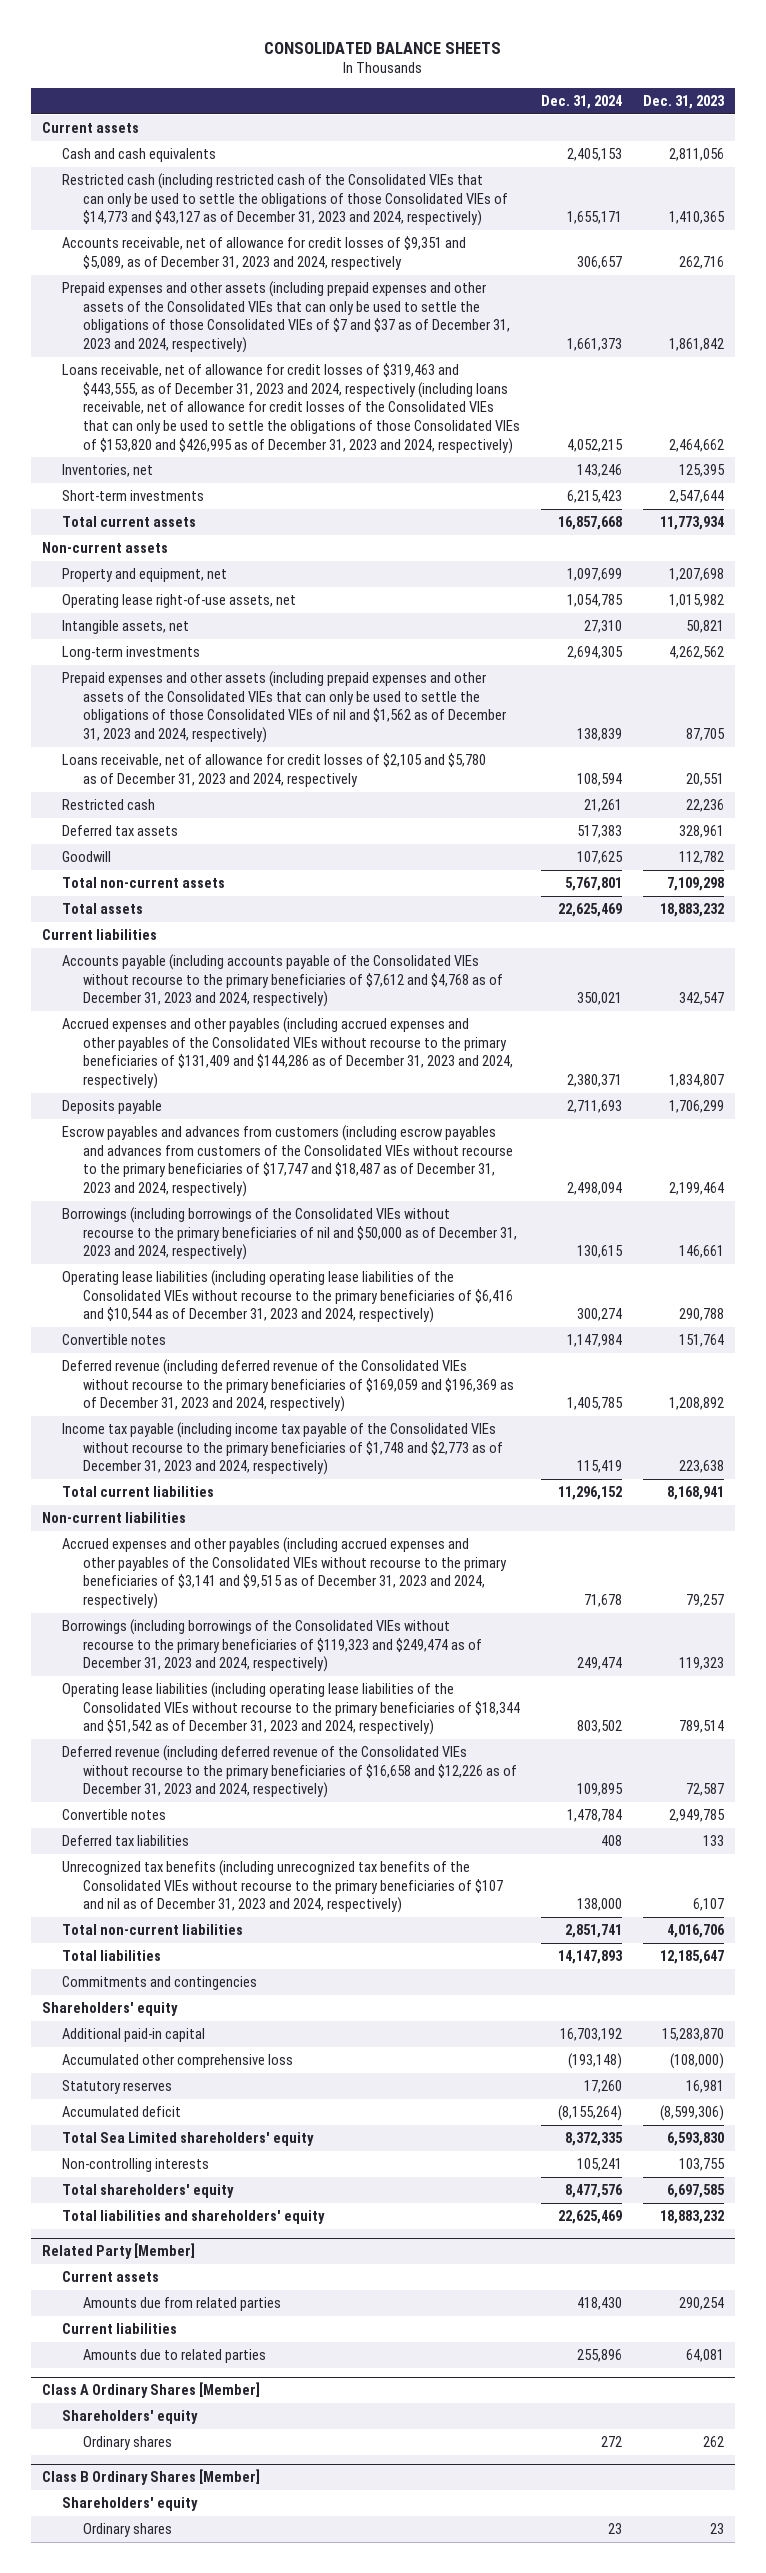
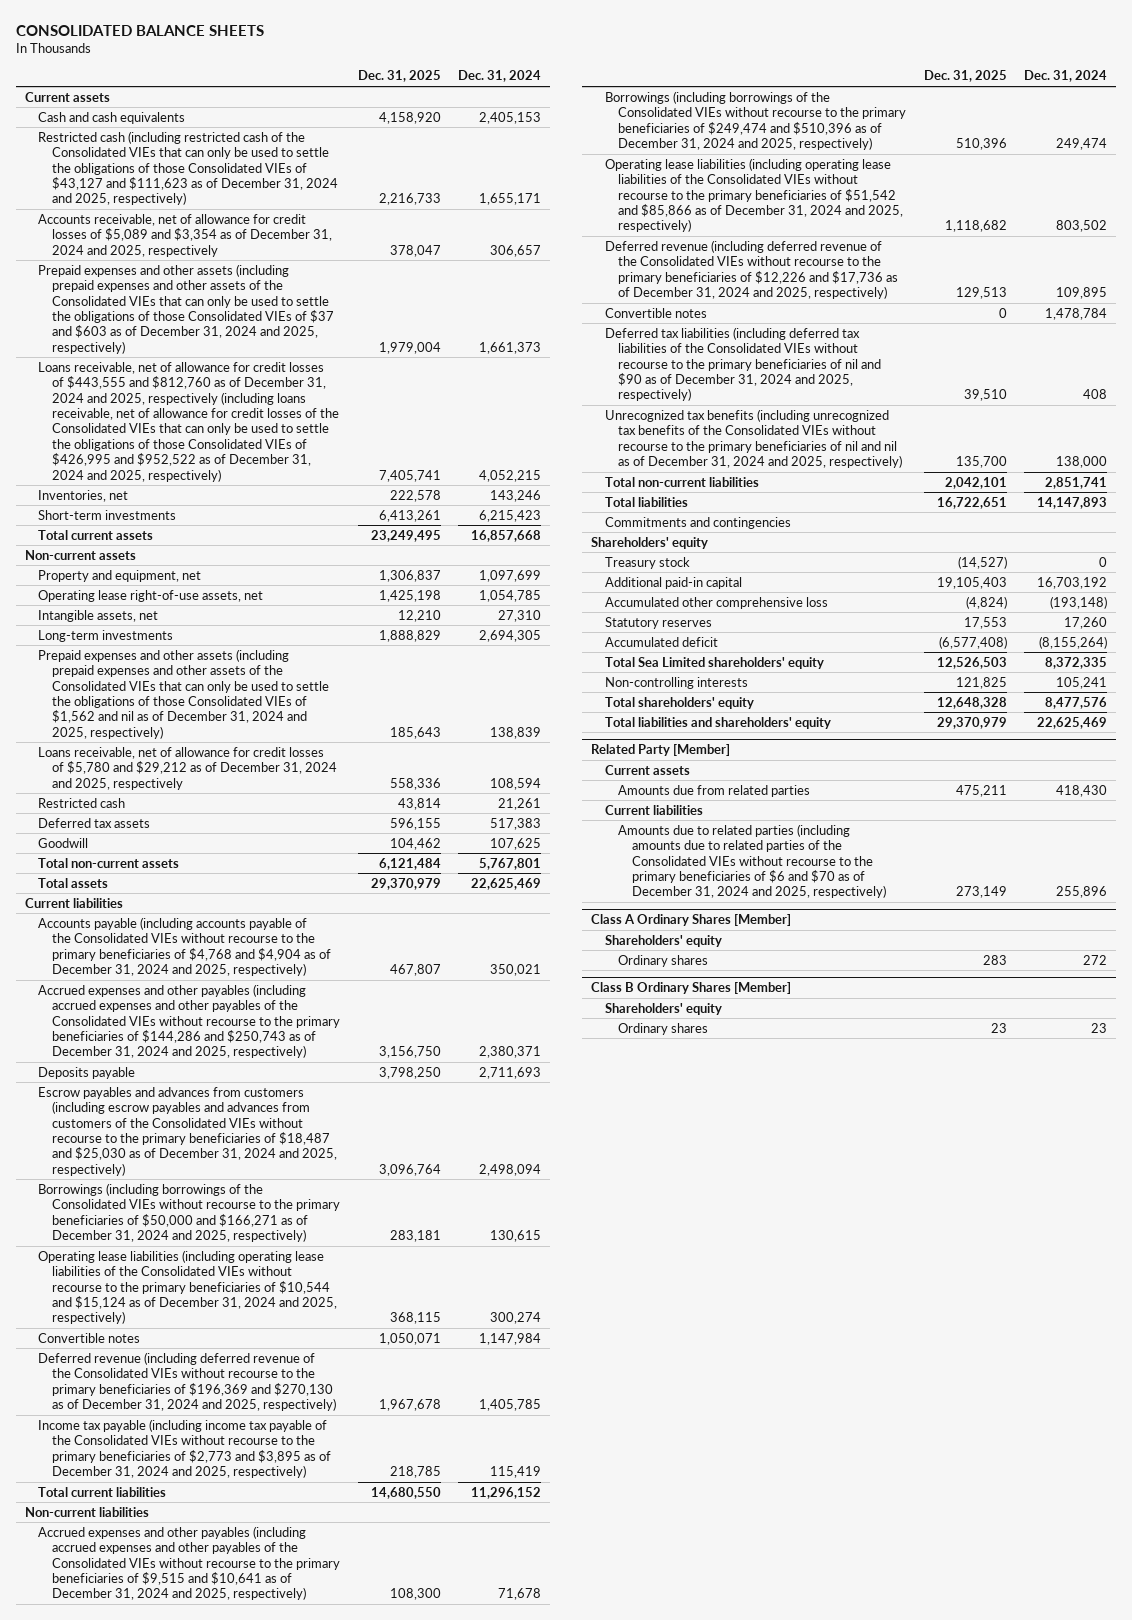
[643,94,726,109] Dec. 31, 2023 -> none
none -> [357,70,441,83] Dec. 31, 2025
[62,173,509,227] Restricted cash (including restricted cash of the Consolidated VIEs that can only be used to settle the obligations of those Consolidated VIEs of $14,773 and $43,127 as of December 31, 2023 and 2024, respectively) -> [38,130,339,206] Restricted cash (including restricted cash of the Consolidated VIEs that can only be used to settle the obligations of those Consolidated VIEs of $43,127 and $111,623 as of December 31, 2024 and 2025, respectively)
[62,236,467,270] Accounts receivable, net of allowance for credit losses of $9,351 and $5,089, as of December 31, 2023 and 2024, respectively -> [38,213,333,257] Accounts receivable, net of allowance for credit losses of $5,089 and $3,354 as of December 31, 2024 and 2025, respectively
[62,281,511,353] Prepaid expenses and other assets (including prepaid expenses and other assets of the Consolidated VIEs that can only be used to settle the obligations of those Consolidated VIEs of $7 and $37 as of December 31, 2023 and 2024, respectively) -> [38,263,335,354] Prepaid expenses and other assets (including prepaid expenses and other assets of the Consolidated VIEs that can only be used to settle the obligations of those Consolidated VIEs of $37 and $603 as of December 31, 2024 and 2025, respectively)
[62,363,521,454] Loans receivable, net of allowance for credit losses of $319,463 and $443,555, as of December 31, 2023 and 2024, respectively (including loans receivable, net of allowance for credit losses of the Consolidated VIEs that can only be used to settle the obligations of those Consolidated VIEs of $153,820 and $426,995 as of December 31, 2023 and 2024, respectively) -> [38,361,340,482] Loans receivable, net of allowance for credit losses of $443,555 and $812,760 as of December 31, 2024 and 2025, respectively (including loans receivable, net of allowance for credit losses of the Consolidated VIEs that can only be used to settle the obligations of those Consolidated VIEs of $426,995 and $952,522 as of December 31, 2024 and 2025, respectively)
[62,671,507,743] Prepaid expenses and other assets (including prepaid expenses and other assets of the Consolidated VIEs that can only be used to settle the obligations of those Consolidated VIEs of nil and $1,562 as of December 31, 2023 and 2024, respectively) -> [38,648,330,739] Prepaid expenses and other assets (including prepaid expenses and other assets of the Consolidated VIEs that can only be used to settle the obligations of those Consolidated VIEs of $1,562 and nil as of December 31, 2024 and 2025, respectively)
[62,753,487,787] Loans receivable, net of allowance for credit losses of $2,105 and $5,780 as of December 31, 2023 and 2024, respectively -> [38,746,338,790] Loans receivable, net of allowance for credit losses of $5,780 and $29,212 as of December 31, 2024 and 2025, respectively
[62,954,504,1008] Accounts payable (including accounts payable of the Consolidated VIEs without recourse to the primary beneficiaries of $7,612 and $4,768 as of December 31, 2023 and 2024, respectively) -> [38,916,332,977] Accounts payable (including accounts payable of the Consolidated VIEs without recourse to the primary beneficiaries of $4,768 and $4,904 as of December 31, 2024 and 2025, respectively)
[62,1017,514,1089] Accrued expenses and other payables (including accrued expenses and other payables of the Consolidated VIEs without recourse to the primary beneficiaries of $131,409 and $144,286 as of December 31, 2023 and 2024, respectively) -> [38,983,341,1059] Accrued expenses and other payables (including accrued expenses and other payables of the Consolidated VIEs without recourse to the primary beneficiaries of $144,286 and $250,743 as of December 31, 2024 and 2025, respectively)
[62,1125,514,1197] Escrow payables and advances from customers (including escrow payables and advances from customers of the Consolidated VIEs without recourse to the primary beneficiaries of $17,747 and $18,487 as of December 31, 2023 and 2024, respectively) -> [38,1086,338,1176] Escrow payables and advances from customers (including escrow payables and advances from customers of the Consolidated VIEs without recourse to the primary beneficiaries of $18,487 and $25,030 as of December 31, 2024 and 2025, respectively)
[62,1207,518,1261] Borrowings (including borrowings of the Consolidated VIEs without recourse to the primary beneficiaries of nil and $50,000 as of December 31, 2023 and 2024, respectively) -> [38,1182,341,1243] Borrowings (including borrowings of the Consolidated VIEs without recourse to the primary beneficiaries of $50,000 and $166,271 as of December 31, 2024 and 2025, respectively)
[62,1270,514,1324] Operating lease liabilities (including operating lease liabilities of the Consolidated VIEs without recourse to the primary beneficiaries of $6,416 and $10,544 as of December 31, 2023 and 2024, respectively) -> [38,1249,338,1325] Operating lease liabilities (including operating lease liabilities of the Consolidated VIEs without recourse to the primary beneficiaries of $10,544 and $15,124 as of December 31, 2024 and 2025, respectively)
[62,1359,515,1413] Deferred revenue (including deferred revenue of the Consolidated VIEs without recourse to the primary beneficiaries of $169,059 and $196,369 as of December 31, 2023 and 2024, respectively) -> [38,1351,337,1412] Deferred revenue (including deferred revenue of the Consolidated VIEs without recourse to the primary beneficiaries of $196,369 and $270,130 as of December 31, 2024 and 2025, respectively)
[62,1422,504,1476] Income tax payable (including income tax payable of the Consolidated VIEs without recourse to the primary beneficiaries of $1,748 and $2,773 as of December 31, 2023 and 2024, respectively) -> [38,1418,332,1479] Income tax payable (including income tax payable of the Consolidated VIEs without recourse to the primary beneficiaries of $2,773 and $3,895 as of December 31, 2024 and 2025, respectively)
[62,1537,508,1609] Accrued expenses and other payables (including accrued expenses and other payables of the Consolidated VIEs without recourse to the primary beneficiaries of $3,141 and $9,515 as of December 31, 2023 and 2024, respectively) -> [38,1525,341,1601] Accrued expenses and other payables (including accrued expenses and other payables of the Consolidated VIEs without recourse to the primary beneficiaries of $9,515 and $10,641 as of December 31, 2024 and 2025, respectively)
[62,1619,483,1673] Borrowings (including borrowings of the Consolidated VIEs without recourse to the primary beneficiaries of $119,323 and $249,474 as of December 31, 2023 and 2024, respectively) -> [604,90,907,151] Borrowings (including borrowings of the Consolidated VIEs without recourse to the primary beneficiaries of $249,474 and $510,396 as of December 31, 2024 and 2025, respectively)
[62,1682,521,1736] Operating lease liabilities (including operating lease liabilities of the Consolidated VIEs without recourse to the primary beneficiaries of $18,344 and $51,542 as of December 31, 2023 and 2024, respectively) -> [604,157,904,233] Operating lease liabilities (including operating lease liabilities of the Consolidated VIEs without recourse to the primary beneficiaries of $51,542 and $85,866 as of December 31, 2024 and 2025, respectively)
[62,1745,518,1799] Deferred revenue (including deferred revenue of the Consolidated VIEs without recourse to the primary beneficiaries of $16,658 and $12,226 as of December 31, 2023 and 2024, respectively) -> [604,239,899,300] Deferred revenue (including deferred revenue of the Consolidated VIEs without recourse to the primary beneficiaries of $12,226 and $17,736 as of December 31, 2024 and 2025, respectively)
[62,1835,190,1847] Deferred tax liabilities -> [604,326,882,402] Deferred tax liabilities (including deferred tax liabilities of the Consolidated VIEs without recourse to the primary beneficiaries of nil and $90 as of December 31, 2024 and 2025, respectively)
[62,1860,504,1914] Unrecognized tax benefits (including unrecognized tax benefits of the Consolidated VIEs without recourse to the primary beneficiaries of $107 and nil as of December 31, 2023 and 2024, respectively) -> [604,408,903,469] Unrecognized tax benefits (including unrecognized tax benefits of the Consolidated VIEs without recourse to the primary beneficiaries of nil and nil as of December 31, 2024 and 2025, respectively)
none -> [604,556,690,569] Treasury stock
[83,2349,267,2364] Amounts due to related parties -> [618,823,886,899] Amounts due to related parties (including amounts due to related parties of the Consolidated VIEs without recourse to the primary beneficiaries of $6 and $70 as of December 31, 2024 and 2025, respectively)

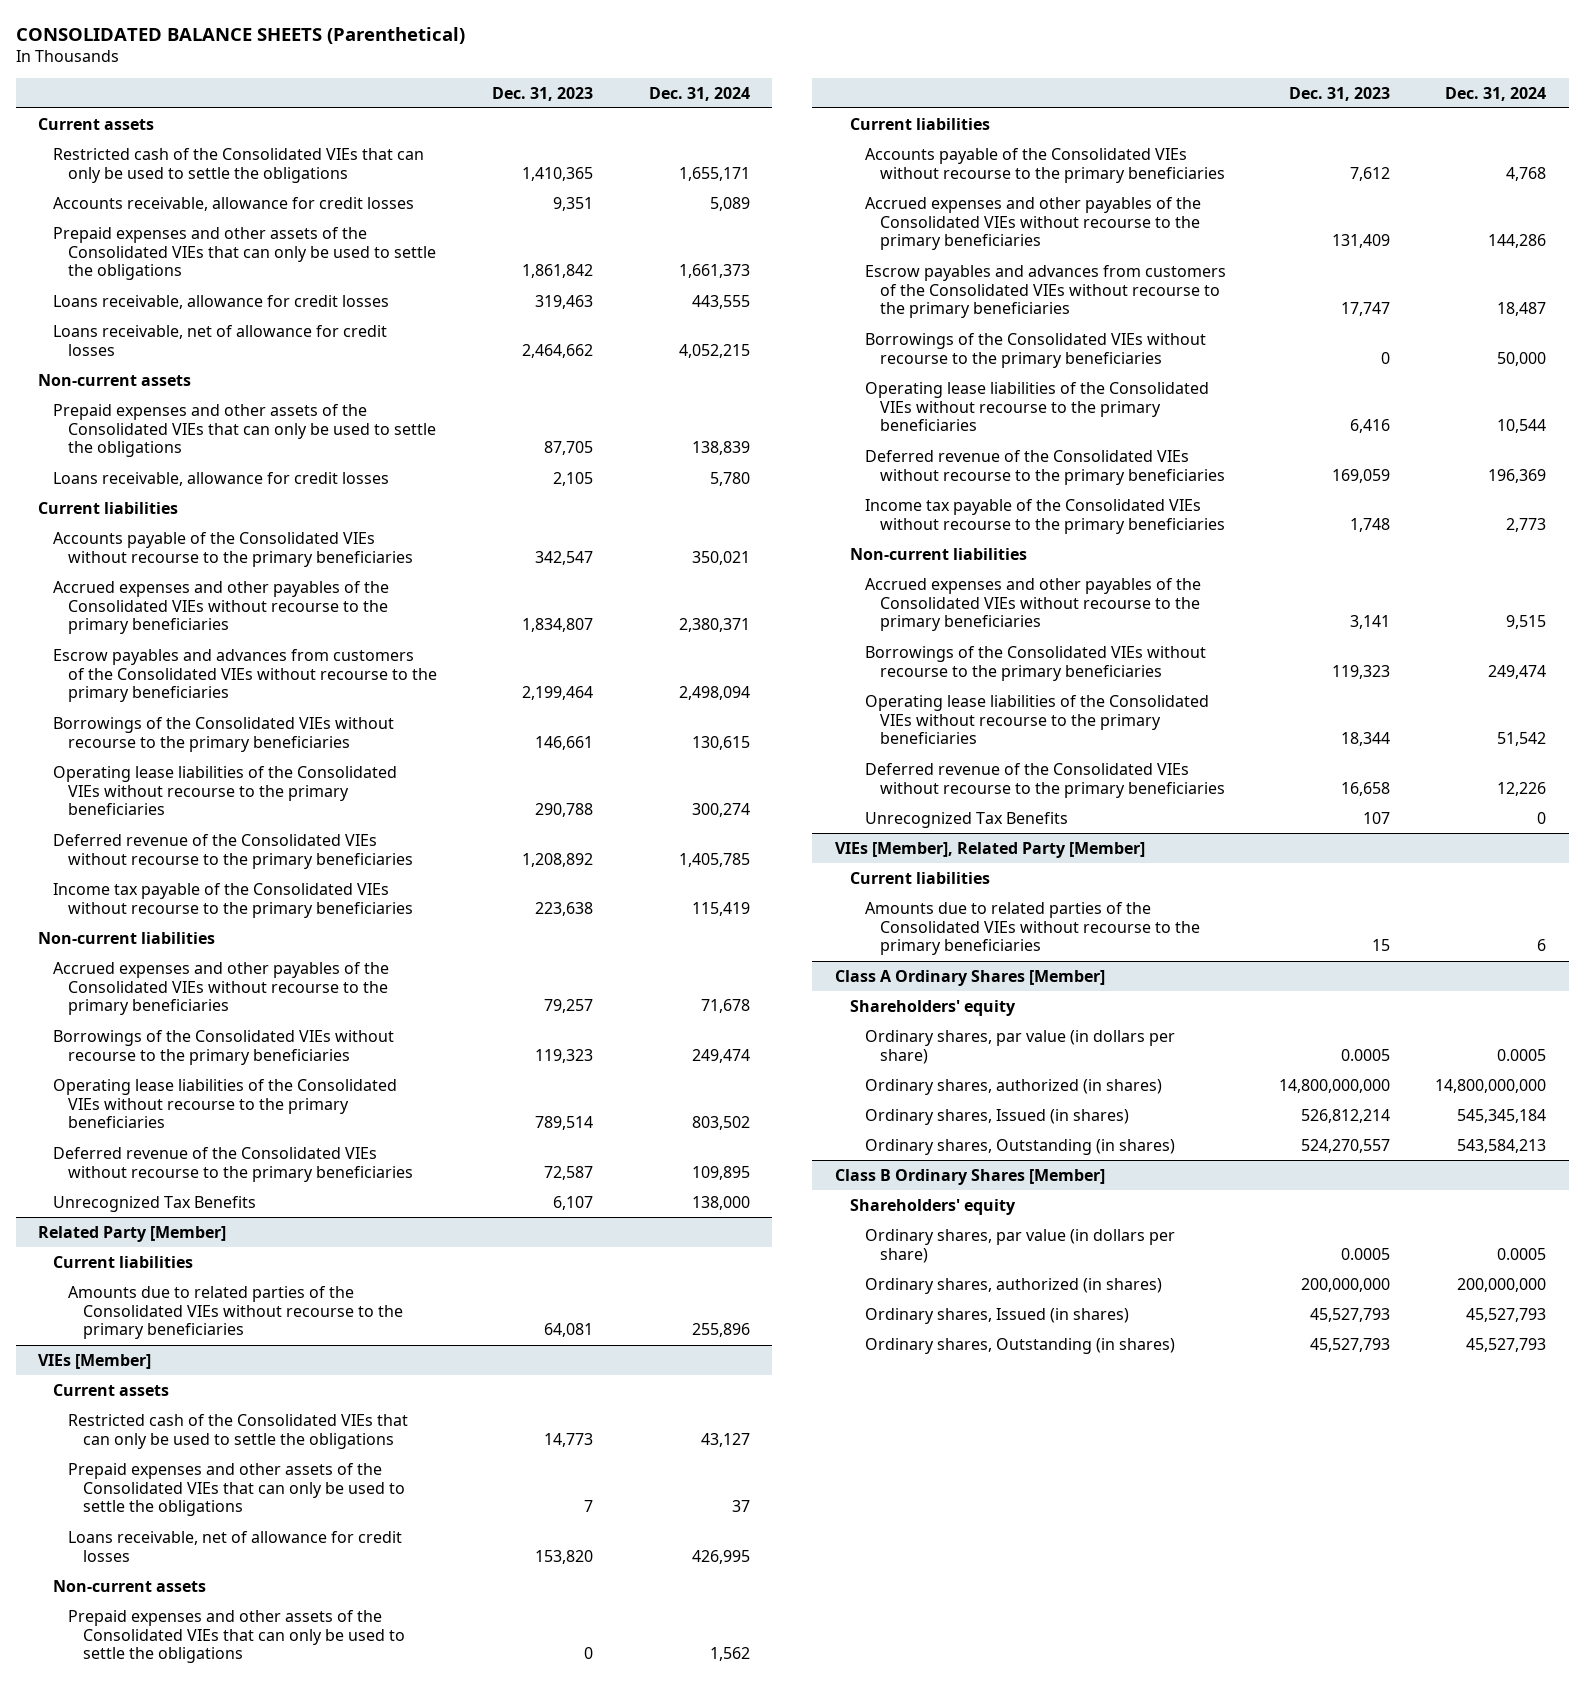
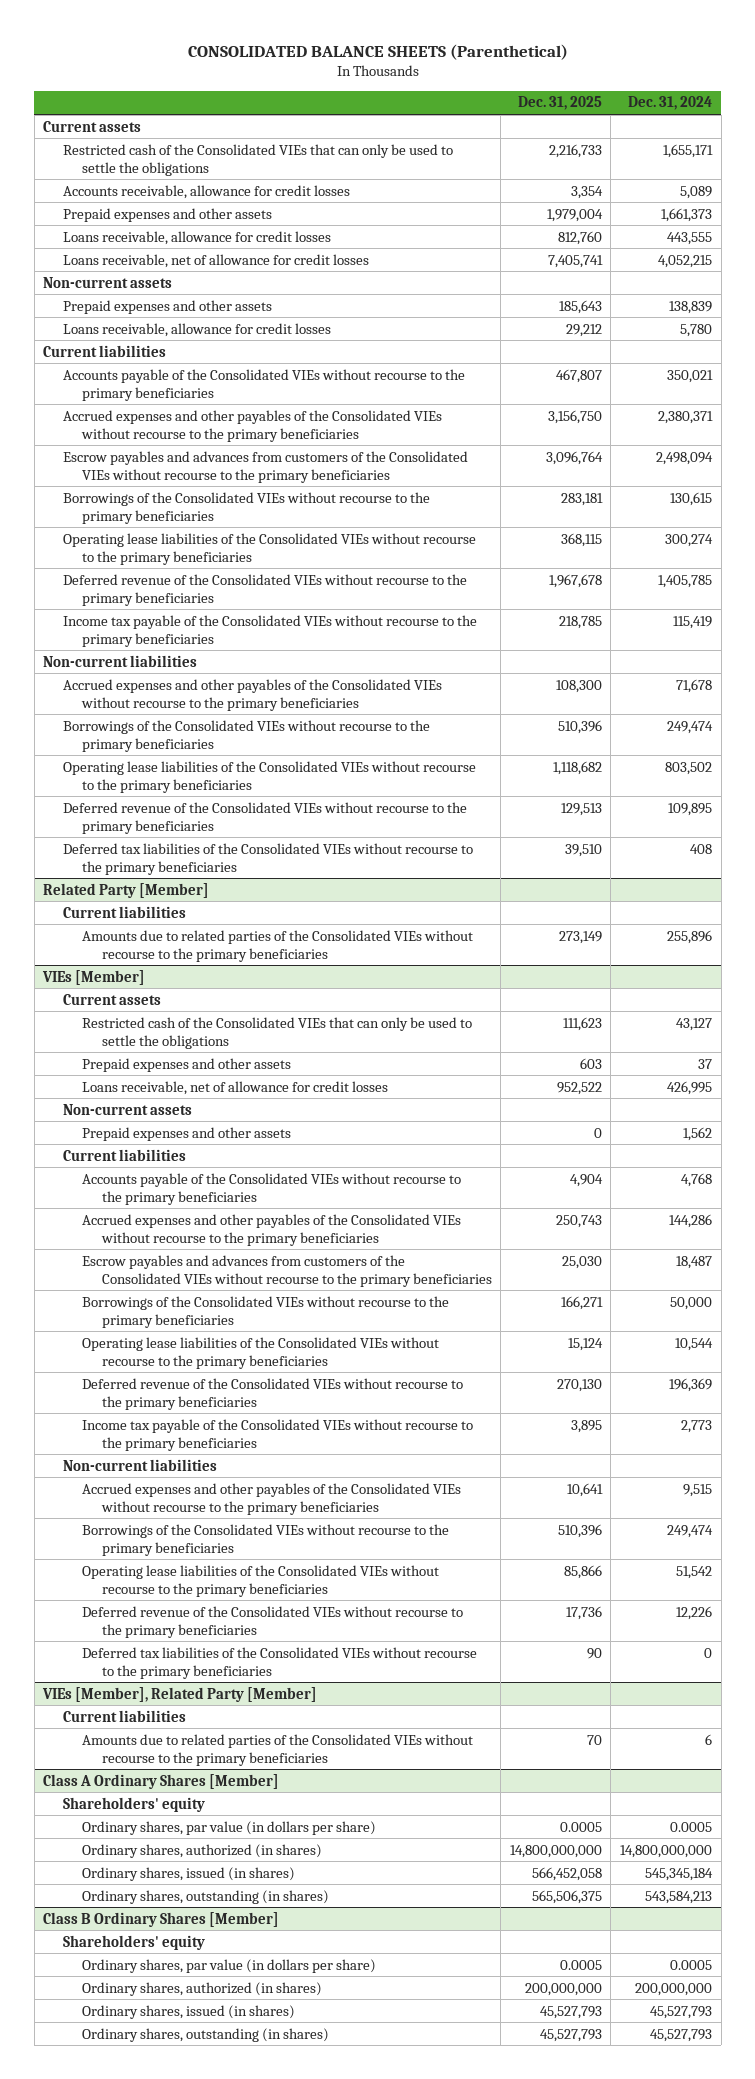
[492,86,594,101] Dec. 31, 2023 -> none
none -> [517,96,602,111] Dec. 31, 2025
[53,226,437,281] Prepaid expenses and other assets of the Consolidated VIEs that can only be used to settle the obligations -> [62,207,272,222] Prepaid expenses and other assets
[53,403,437,458] Prepaid expenses and other assets of the Consolidated VIEs that can only be used to settle the obligations -> [62,299,272,314] Prepaid expenses and other assets
[53,1195,257,1212] Unrecognized Tax Benefits -> none
none -> [62,842,473,875] Deferred tax liabilities of the Consolidated VIEs without recourse to the primary beneficiaries
[68,1462,406,1517] Prepaid expenses and other assets of the Consolidated VIEs that can only be used to settle the obligations -> [82,1057,292,1072] Prepaid expenses and other assets
[68,1609,406,1664] Prepaid expenses and other assets of the Consolidated VIEs that can only be used to settle the obligations -> [82,1126,292,1141] Prepaid expenses and other assets
[864,811,1068,828] Unrecognized Tax Benefits -> none
none -> [82,1646,478,1679] Deferred tax liabilities of the Consolidated VIEs without recourse to the primary beneficiaries
[864,1108,1129,1125] Ordinary shares, Issued (in shares) -> [82,1866,296,1881] Ordinary shares, issued (in shares)
[864,1138,1175,1155] Ordinary shares, Outstanding (in shares) -> [82,1889,330,1904] Ordinary shares, outstanding (in shares)
[864,1307,1129,1324] Ordinary shares, Issued (in shares) -> [82,2004,296,2019] Ordinary shares, issued (in shares)
[864,1337,1175,1354] Ordinary shares, Outstanding (in shares) -> [82,2027,330,2042] Ordinary shares, outstanding (in shares)

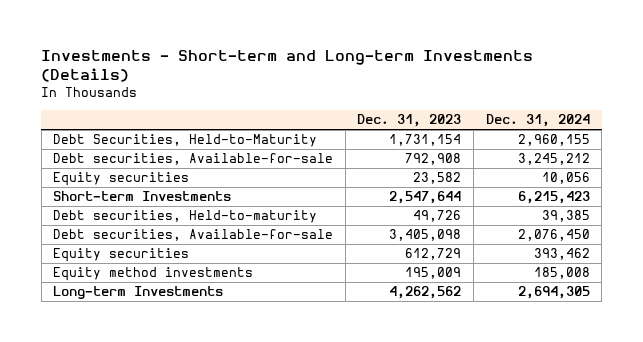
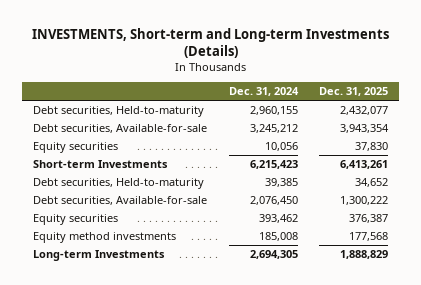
[41,49,534,83] Investments - Short-term and Long-term Investments (Details) -> [31,27,389,59] INVESTMENTS, Short-term and Long-term Investments (Details)
[357,114,462,128] Dec. 31, 2023 -> none
none -> [319,87,389,97] Dec. 31, 2025
[53,134,318,148] Debt Securities, Held-to-Maturity -> [32,105,204,117] Debt securities, Held-to-maturity

